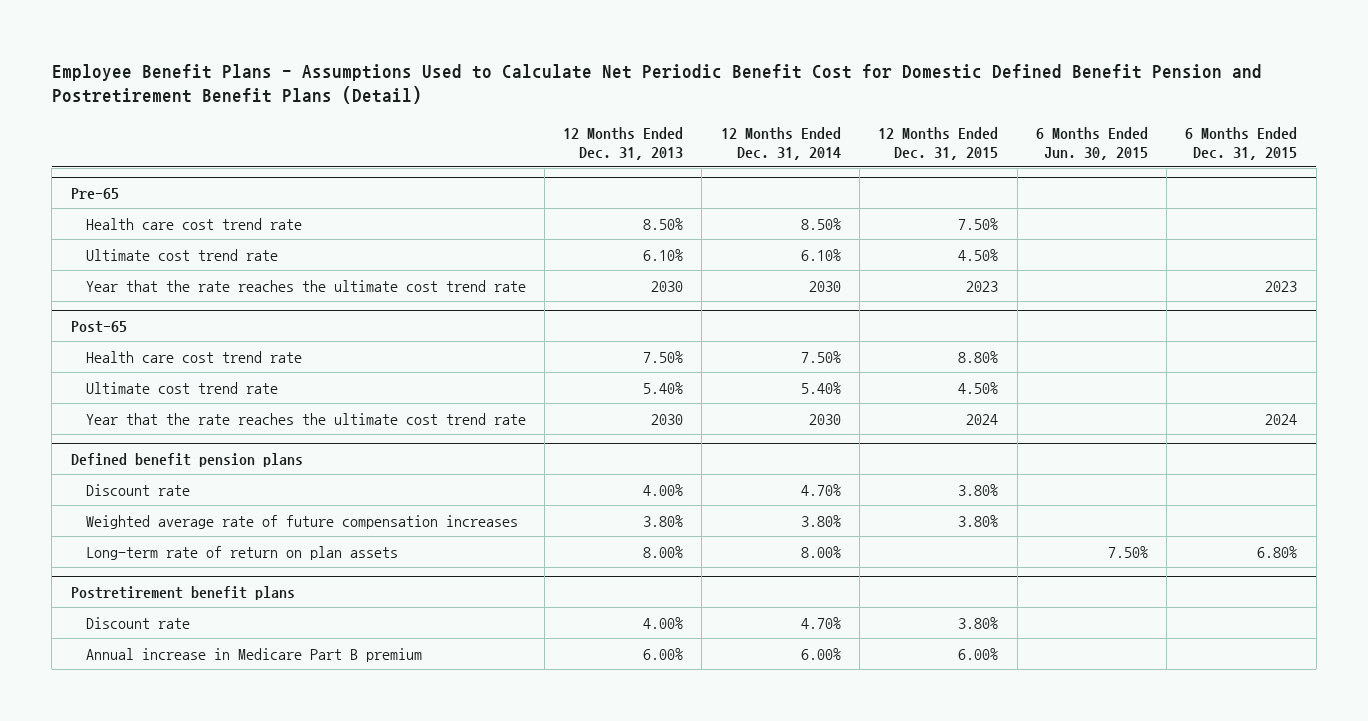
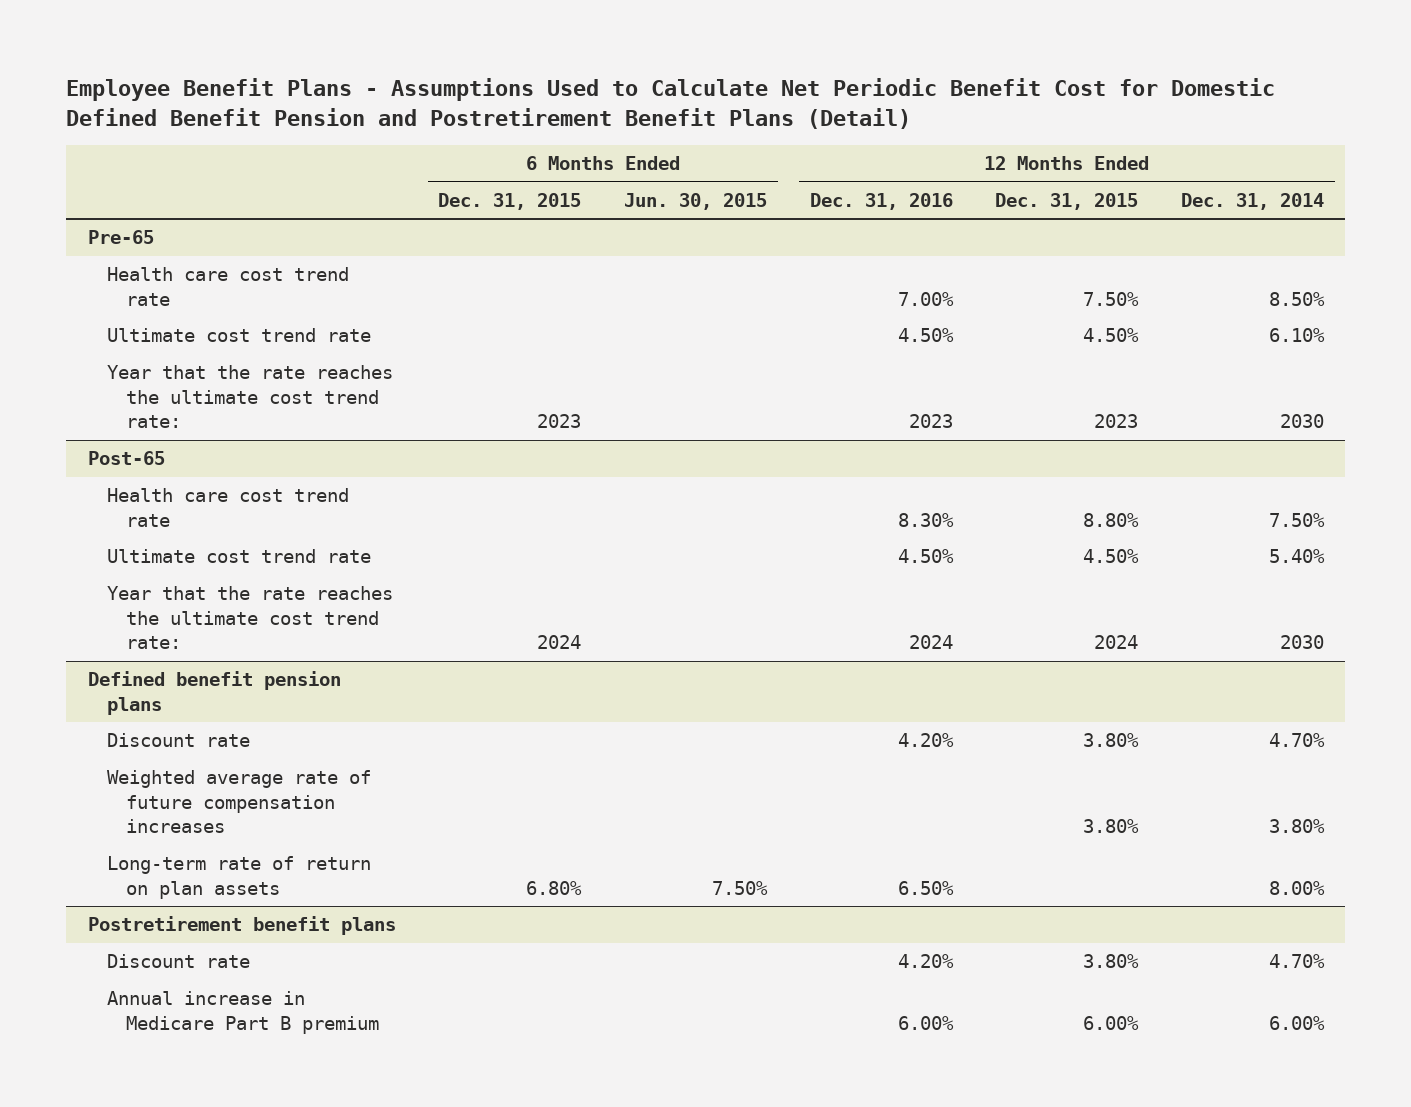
[563,126,684,160] 12 Months Ended Dec. 31, 2013 -> none
none -> [809,192,953,210] Dec. 31, 2016
[85,279,526,292] Year that the rate reaches the ultimate cost trend rate -> [106,365,393,429] Year that the rate reaches the ultimate cost trend rate:
[85,412,526,425] Year that the rate reaches the ultimate cost trend rate -> [106,586,393,650] Year that the rate reaches the ultimate cost trend rate:

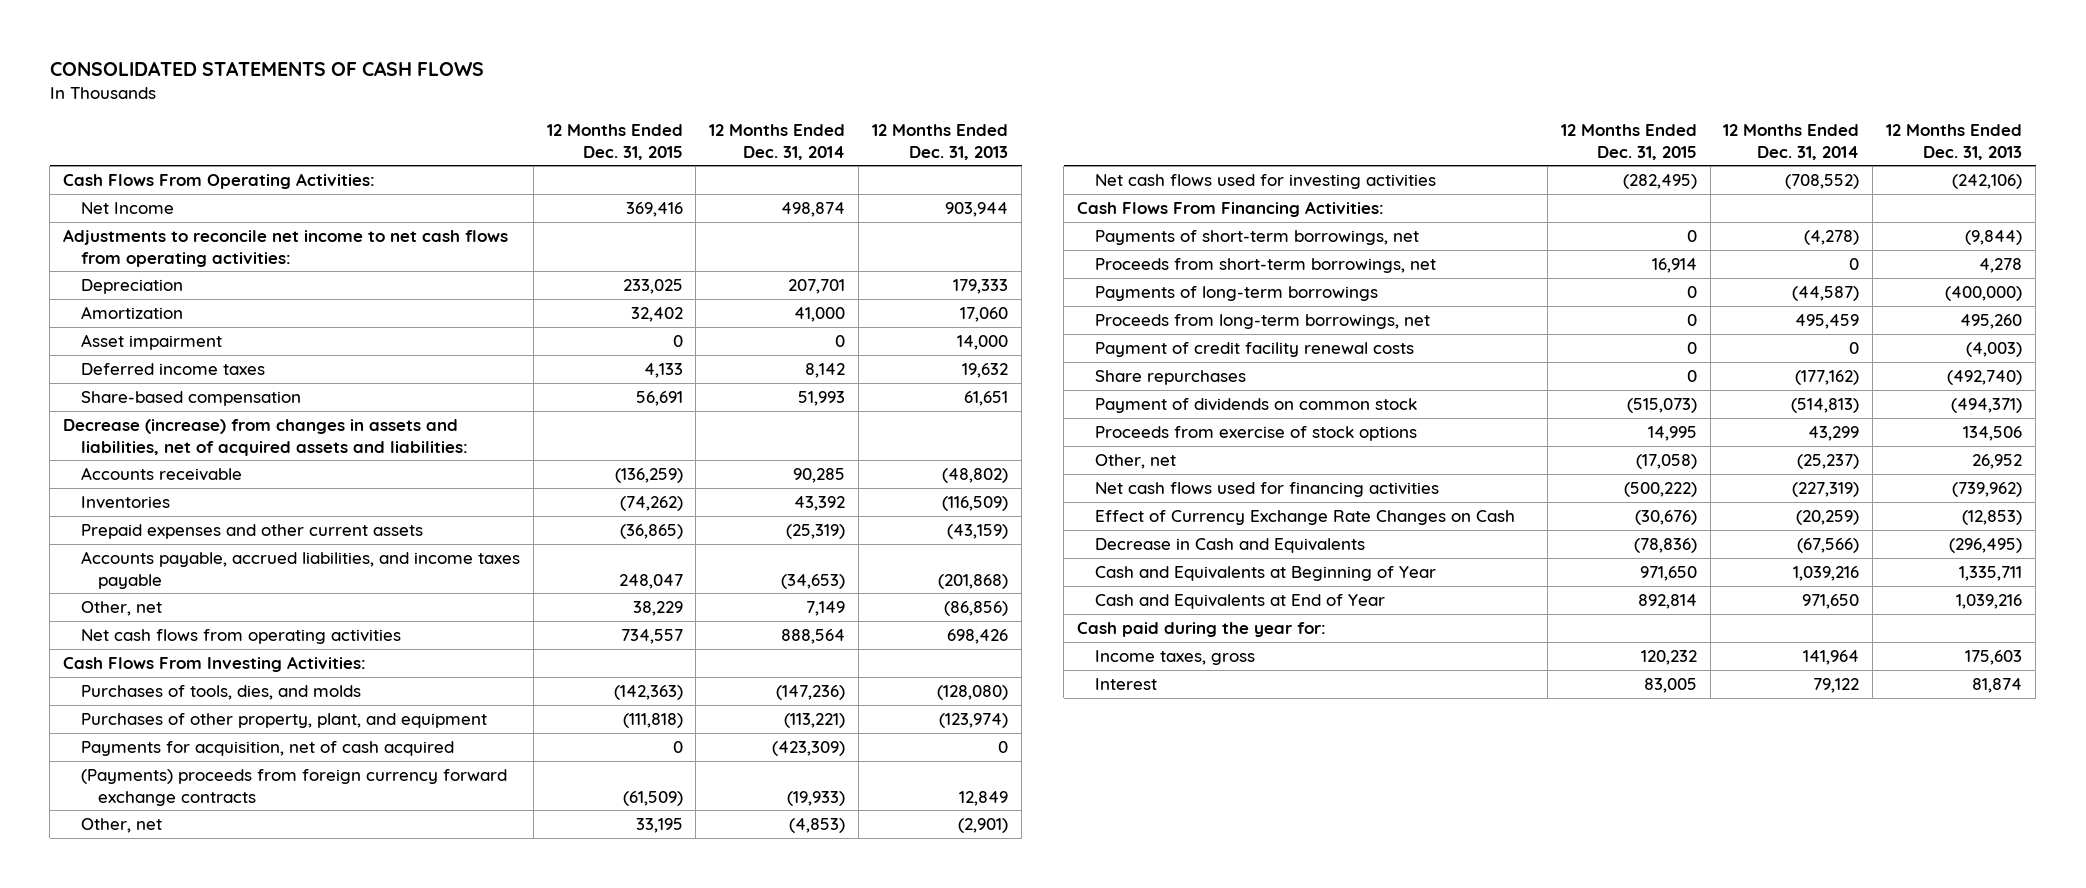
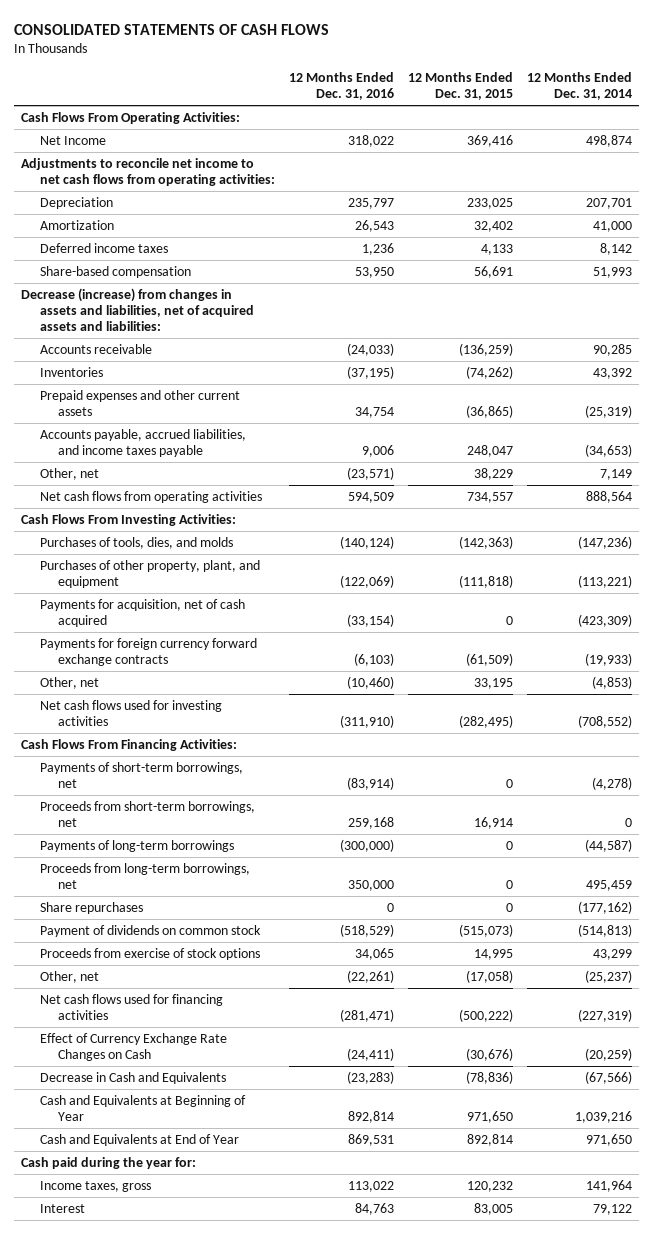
[872,123,1009,160] 12 Months Ended Dec. 31, 2013 -> none
none -> [288,72,394,101] 12 Months Ended Dec. 31, 2016
[80,333,222,350] Asset impairment -> none
[80,768,507,806] (Payments) proceeds from foreign currency forward exchange contracts -> [39,638,257,666] Payments for foreign currency forward exchange contracts
[1094,341,1414,357] Payment of credit facility renewal costs -> none

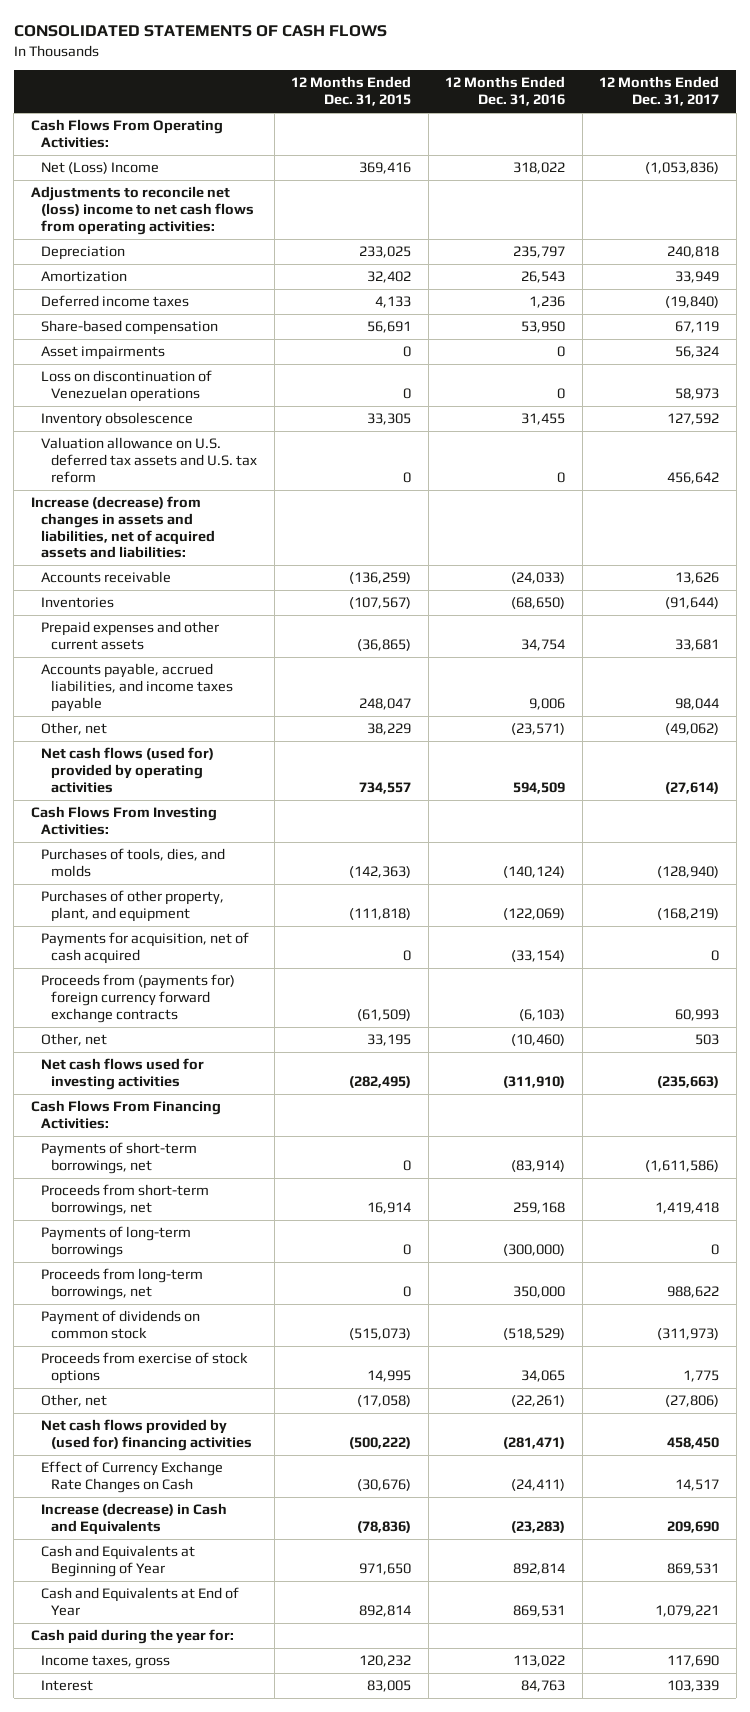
[526,72,632,101] 12 Months Ended Dec. 31, 2014 -> none
none -> [599,76,720,107] 12 Months Ended Dec. 31, 2017
[39,136,106,146] Net Income -> [41,162,160,175] Net (Loss) Income
[20,158,275,186] Adjustments to reconcile net income to net cash flows from operating activities: -> [30,186,255,235] Adjustments to reconcile net (loss) income to net cash flows from operating activities:
none -> [41,346,166,361] Asset impairments
none -> [41,370,213,403] Loss on discontinuation of Venezuelan operations
none -> [41,412,194,428] Inventory obsolescence
none -> [41,437,258,483] Valuation allowance on U.S. deferred tax assets and U.S. tax reform
[20,288,254,331] Decrease (increase) from changes in assets and liabilities, net of acquired assets and liabilities: -> [30,496,216,559] Increase (decrease) from changes in assets and liabilities, net of acquired assets and liabilities:
[346,366,394,380] (37,195) -> [511,597,566,610] (68,650)
[465,366,513,380] (74,262) -> [349,597,412,610] (107,567)
[39,491,262,504] Net cash flows from operating activities -> [41,747,215,793] Net cash flows (used for) provided by operating activities
[39,638,257,666] Payments for foreign currency forward exchange contracts -> [41,974,236,1023] Proceeds from (payments for) foreign currency forward exchange contracts
[39,902,143,915] Share repurchases -> none
[39,994,223,1020] Net cash flows used for financing activities -> [41,1419,253,1452] Net cash flows provided by (used for) financing activities
[39,1072,226,1085] Decrease in Cash and Equivalents -> [41,1503,228,1536] Increase (decrease) in Cash and Equivalents

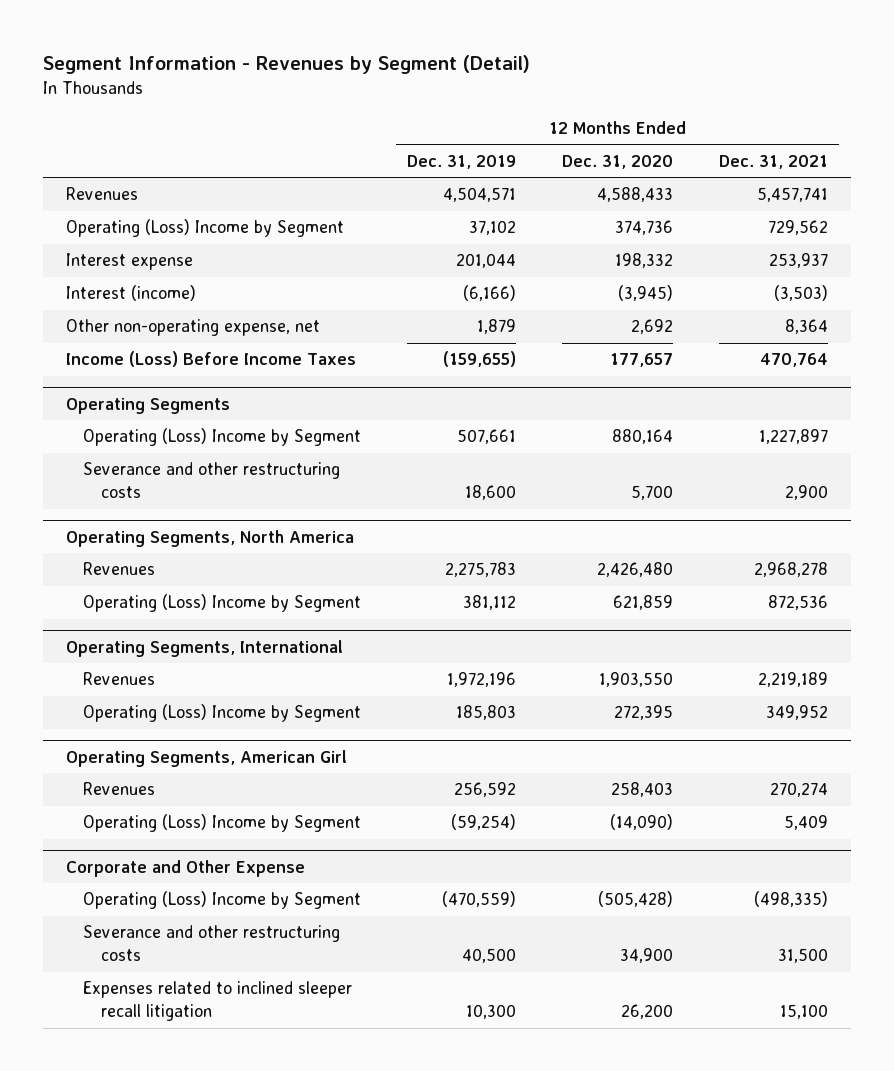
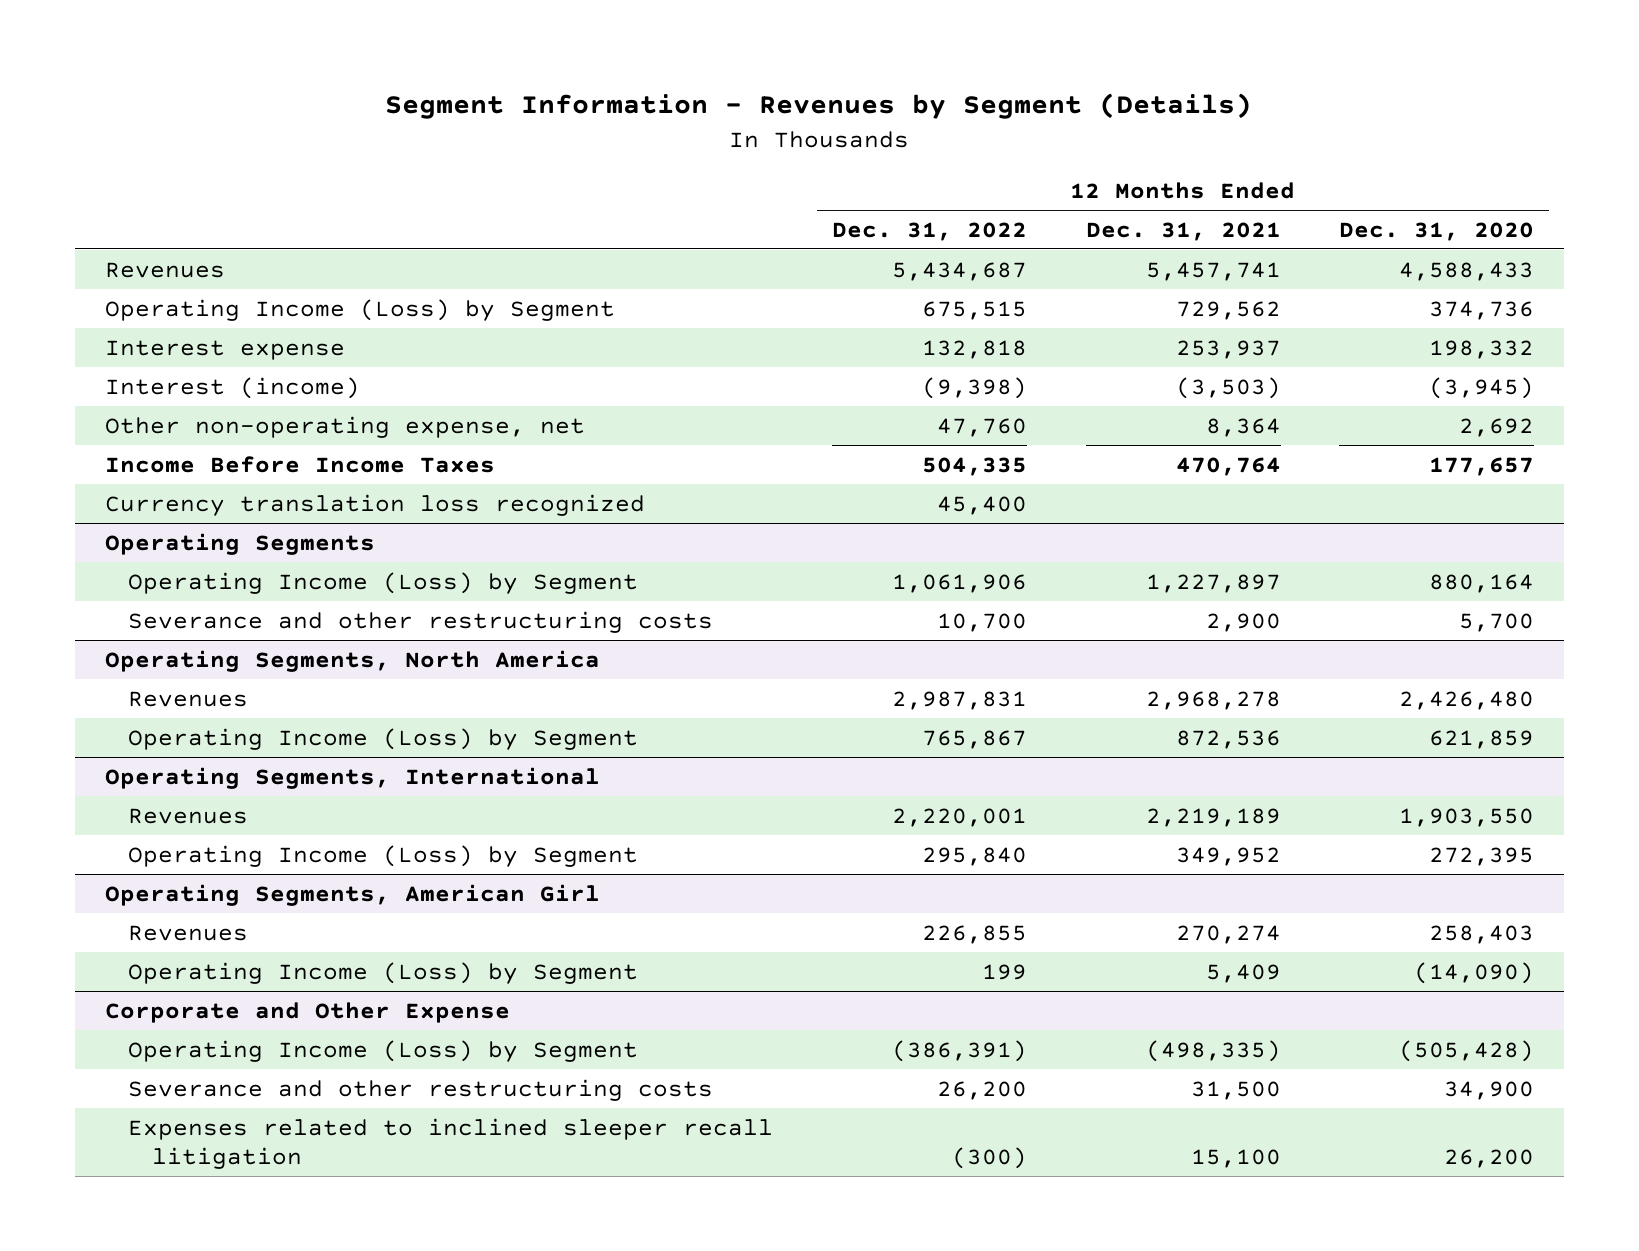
[42,55,530,75] Segment Information - Revenues by Segment (Detail) -> [385,93,1253,120] Segment Information - Revenues by Segment (Details)
[407,154,517,169] Dec. 31, 2019 -> none
none -> [831,221,1027,241] Dec. 31, 2022
[65,219,344,238] Operating (Loss) Income by Segment -> [104,298,615,321] Operating Income (Loss) by Segment
[65,351,356,368] Income (Loss) Before Income Taxes -> [104,455,495,473] Income Before Income Taxes
none -> [104,493,645,516] Currency translation loss recognized
[83,428,362,447] Operating (Loss) Income by Segment -> [128,571,639,594] Operating Income (Loss) by Segment
[83,594,362,613] Operating (Loss) Income by Segment -> [128,727,639,750] Operating Income (Loss) by Segment
[83,704,362,723] Operating (Loss) Income by Segment -> [128,844,639,867] Operating Income (Loss) by Segment
[83,814,362,833] Operating (Loss) Income by Segment -> [128,961,639,984] Operating Income (Loss) by Segment
[83,891,362,910] Operating (Loss) Income by Segment -> [128,1039,639,1062] Operating Income (Loss) by Segment

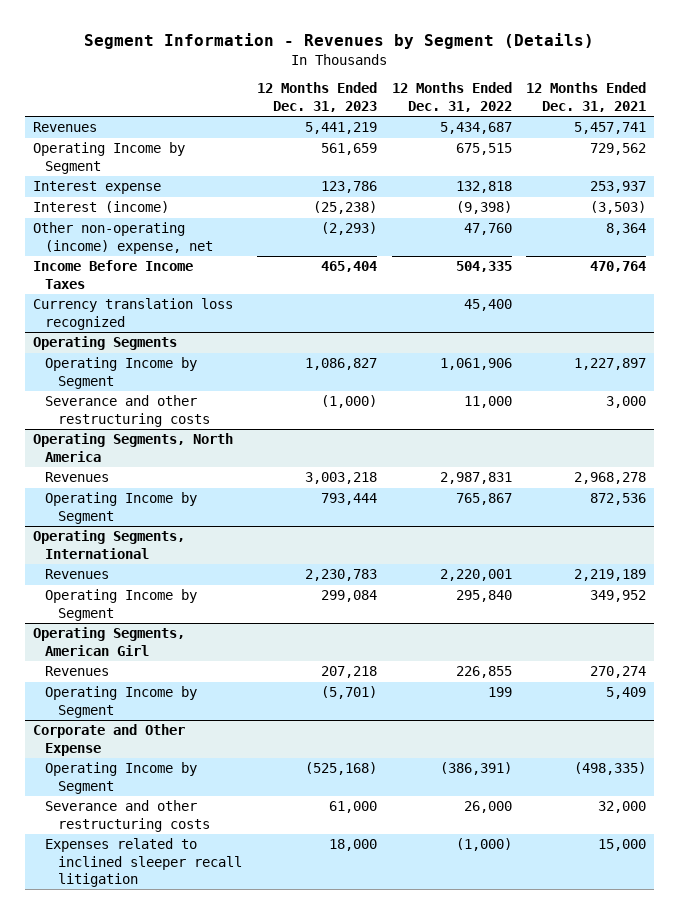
[1339,221,1535,241] Dec. 31, 2020 -> none
none -> [256,82,377,112] 12 Months Ended Dec. 31, 2023
[104,298,615,321] Operating Income (Loss) by Segment -> [32,142,185,174] Operating Income by Segment
[104,415,585,438] Other non-operating expense, net -> [32,222,214,254] Other non-operating (income) expense, net
[128,571,639,594] Operating Income (Loss) by Segment -> [45,357,198,389] Operating Income by Segment
[936,612,1027,632] 10,700 -> [463,396,512,409] 11,000
[1205,612,1281,632] 2,900 -> [606,396,647,409] 3,000
[128,727,639,750] Operating Income (Loss) by Segment -> [45,492,198,524] Operating Income by Segment
[128,844,639,867] Operating Income (Loss) by Segment -> [45,589,198,621] Operating Income by Segment
[128,961,639,984] Operating Income (Loss) by Segment -> [45,686,198,718] Operating Income by Segment
[128,1039,639,1062] Operating Income (Loss) by Segment -> [45,762,198,794] Operating Income by Segment
[936,1080,1027,1100] 26,200 -> [463,801,512,814] 26,000
[1190,1080,1281,1100] 31,500 -> [598,801,647,814] 32,000
[951,1147,1027,1170] (300) -> [455,838,512,852] (1,000)
[1190,1149,1281,1169] 15,100 -> [598,839,647,852] 15,000

